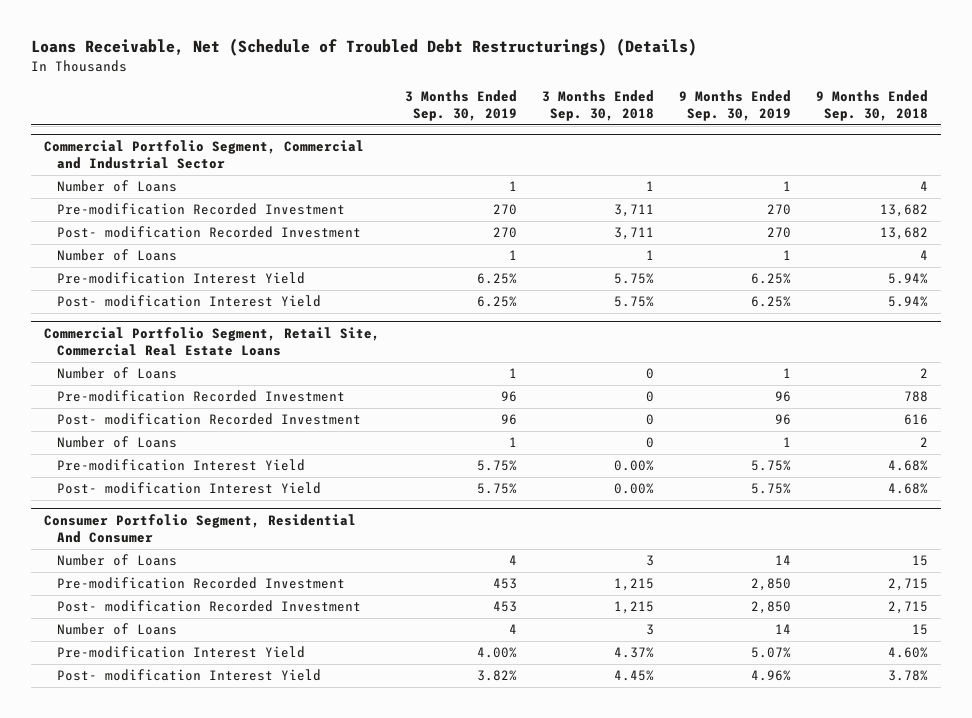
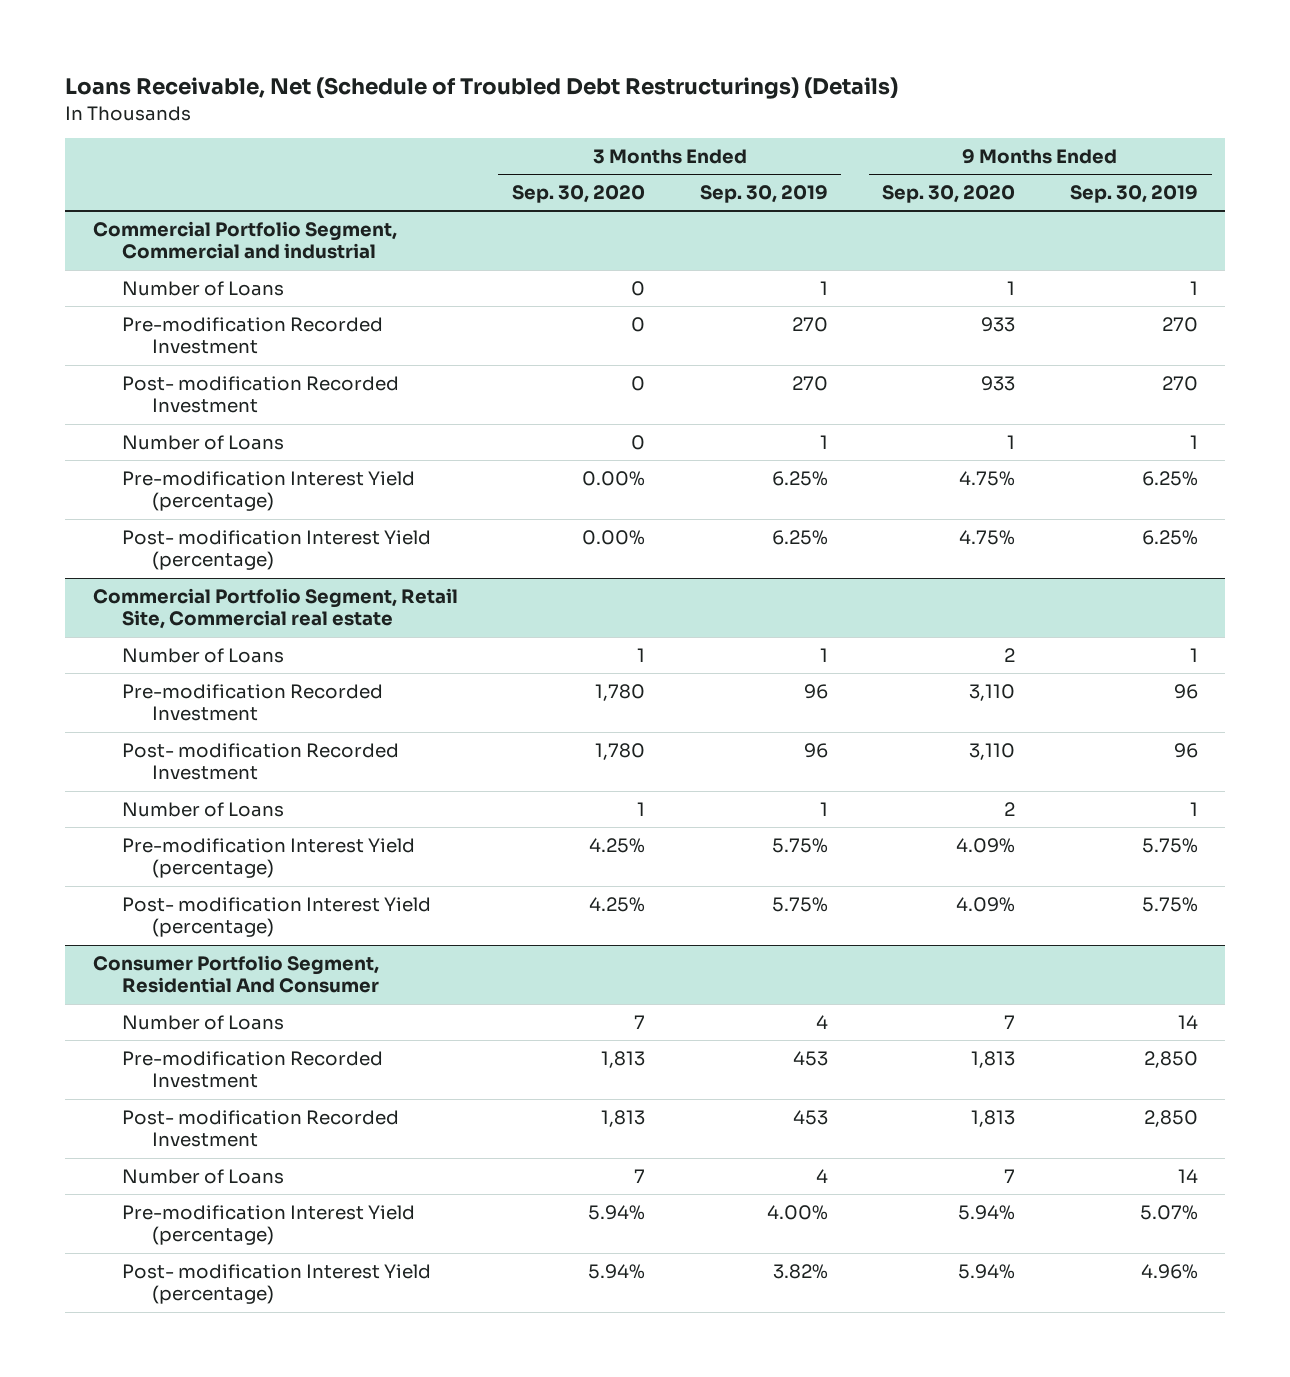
[541,89,654,121] 3 Months Ended Sep. 30, 2018 -> none
[816,89,929,121] 9 Months Ended Sep. 30, 2018 -> none
none -> [512,185,646,204] Sep. 30, 2020
none -> [882,185,1016,204] Sep. 30, 2020
[43,139,364,170] Commercial Portfolio Segment, Commercial and Industrial Sector -> [92,220,397,260] Commercial Portfolio Segment, Commercial and industrial
[56,272,305,285] Pre-modification Interest Yield -> [122,470,416,512] Pre-modification Interest Yield (percentage)
[56,295,321,308] Post- modification Interest Yield -> [122,529,432,571] Post- modification Interest Yield (percentage)
[43,326,380,357] Commercial Portfolio Segment, Retail Site, Commercial Real Estate Loans -> [92,587,458,630] Commercial Portfolio Segment, Retail Site, Commercial real estate
[56,459,305,472] Pre-modification Interest Yield -> [122,837,416,879] Pre-modification Interest Yield (percentage)
[56,482,321,495] Post- modification Interest Yield -> [122,896,432,938] Post- modification Interest Yield (percentage)
[56,646,305,659] Pre-modification Interest Yield -> [122,1204,416,1246] Pre-modification Interest Yield (percentage)
[56,669,321,682] Post- modification Interest Yield -> [122,1263,432,1305] Post- modification Interest Yield (percentage)

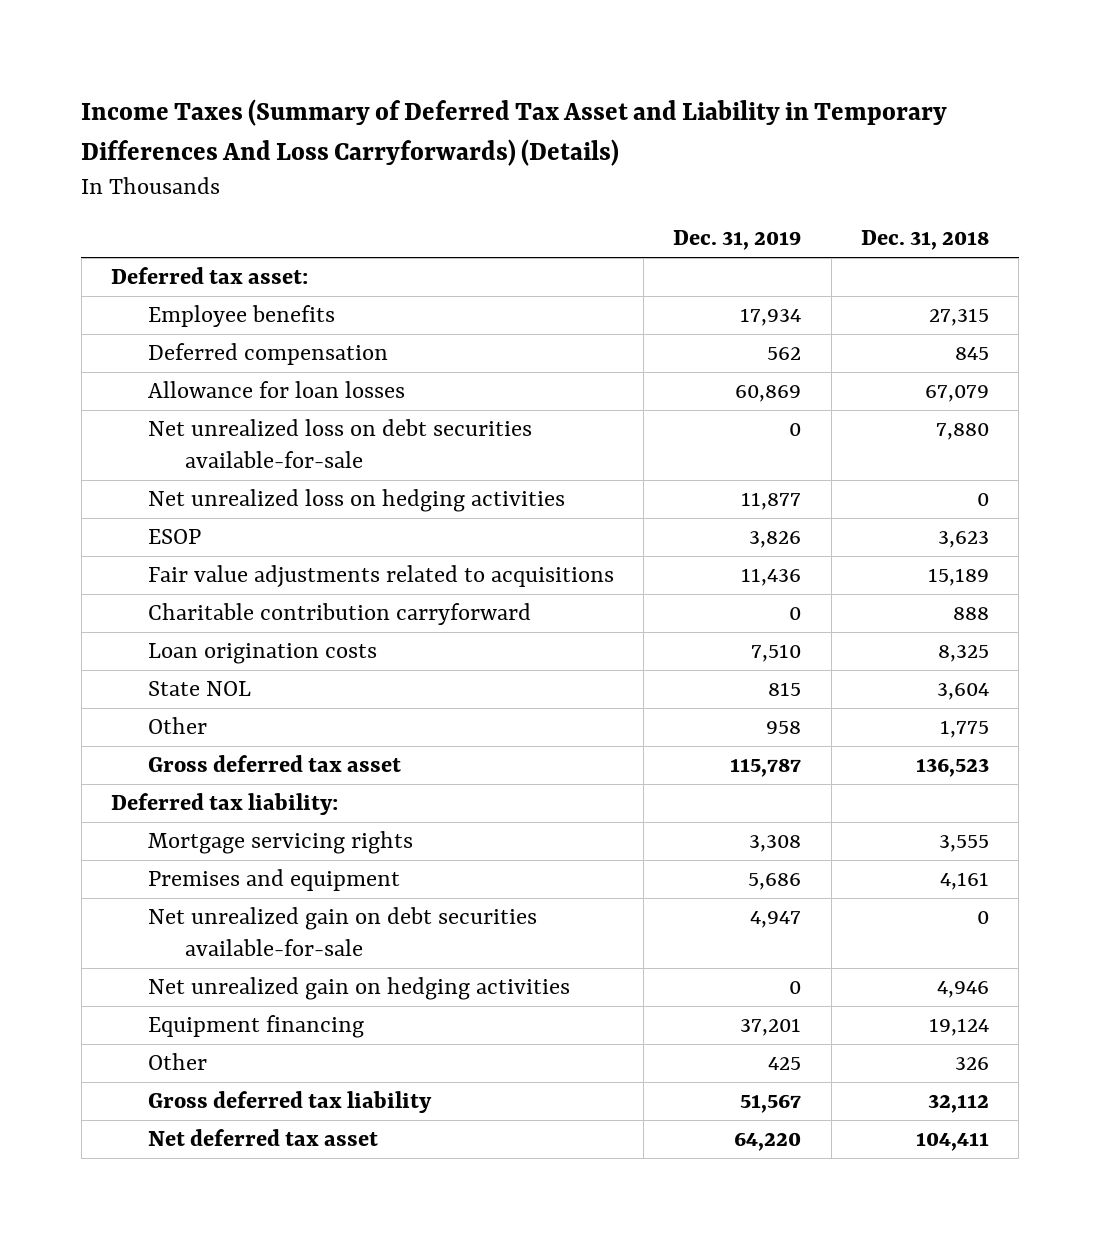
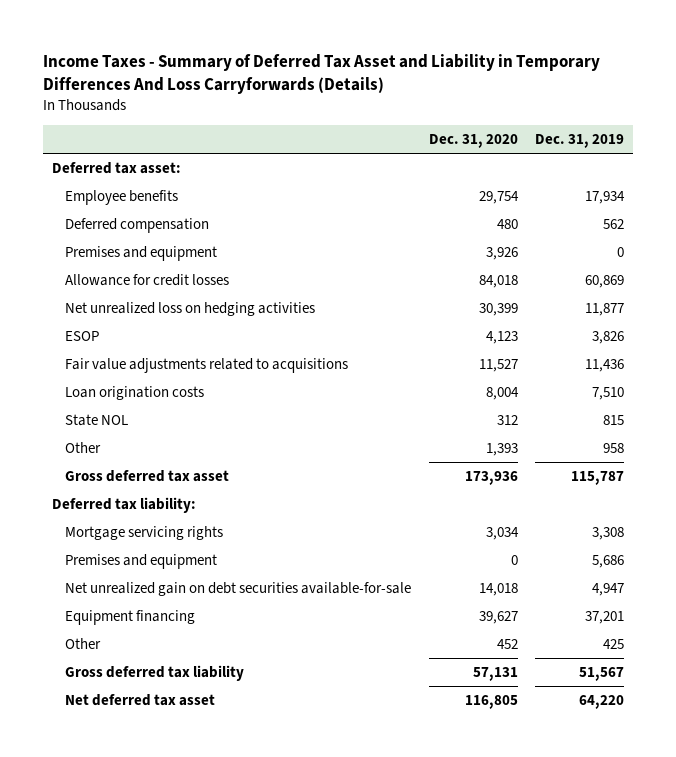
[81,99,948,166] Income Taxes (Summary of Deferred Tax Asset and Liability in Temporary Differences And Loss Carryforwards) (Details) -> [43,53,601,94] Income Taxes - Summary of Deferred Tax Asset and Liability in Temporary Differences And Loss Carryforwards (Details)
[861,230,990,251] Dec. 31, 2018 -> none
none -> [428,133,518,148] Dec. 31, 2020
[147,419,532,469] Net unrealized loss on debt securities available-for-sale -> none
none -> [64,246,217,262] Premises and equipment
[147,381,405,399] Allowance for loan losses -> [64,274,229,287] Allowance for credit losses
[147,603,531,626] Charitable contribution carryforward -> none
[147,977,570,1001] Net unrealized gain on hedging activities -> none

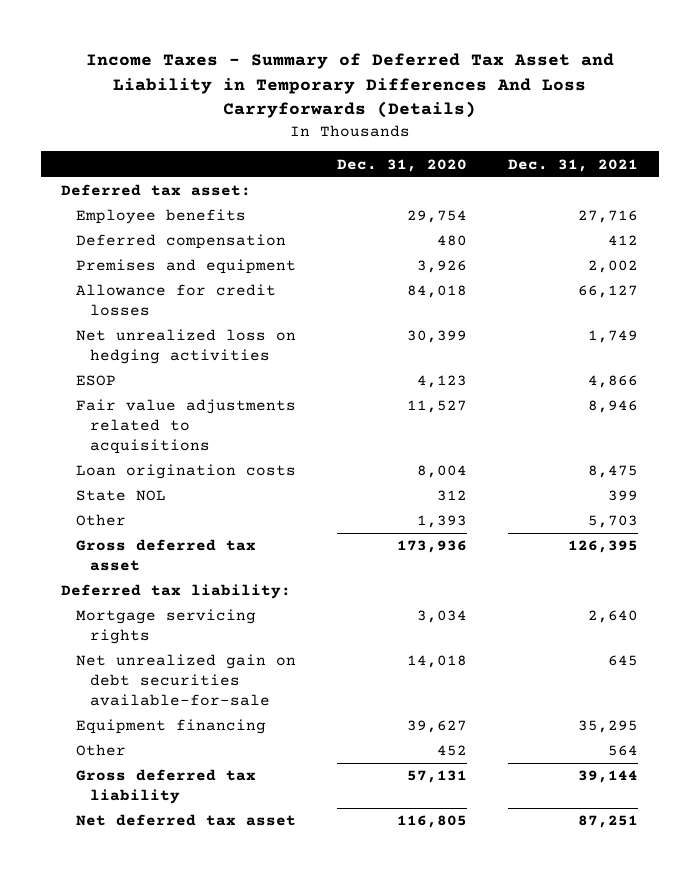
[535,133,625,148] Dec. 31, 2019 -> none
none -> [508,158,639,172] Dec. 31, 2021
[64,554,217,570] Premises and equipment -> none

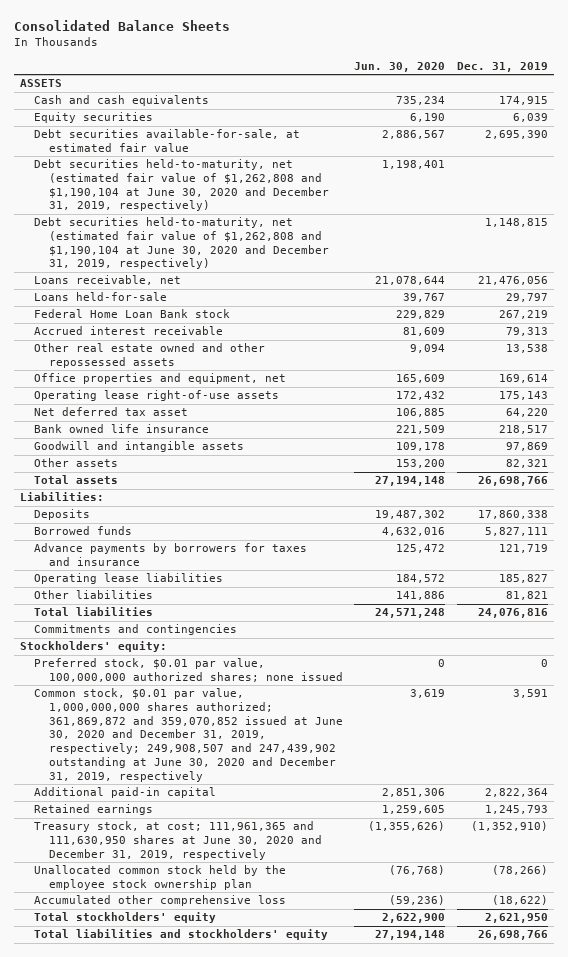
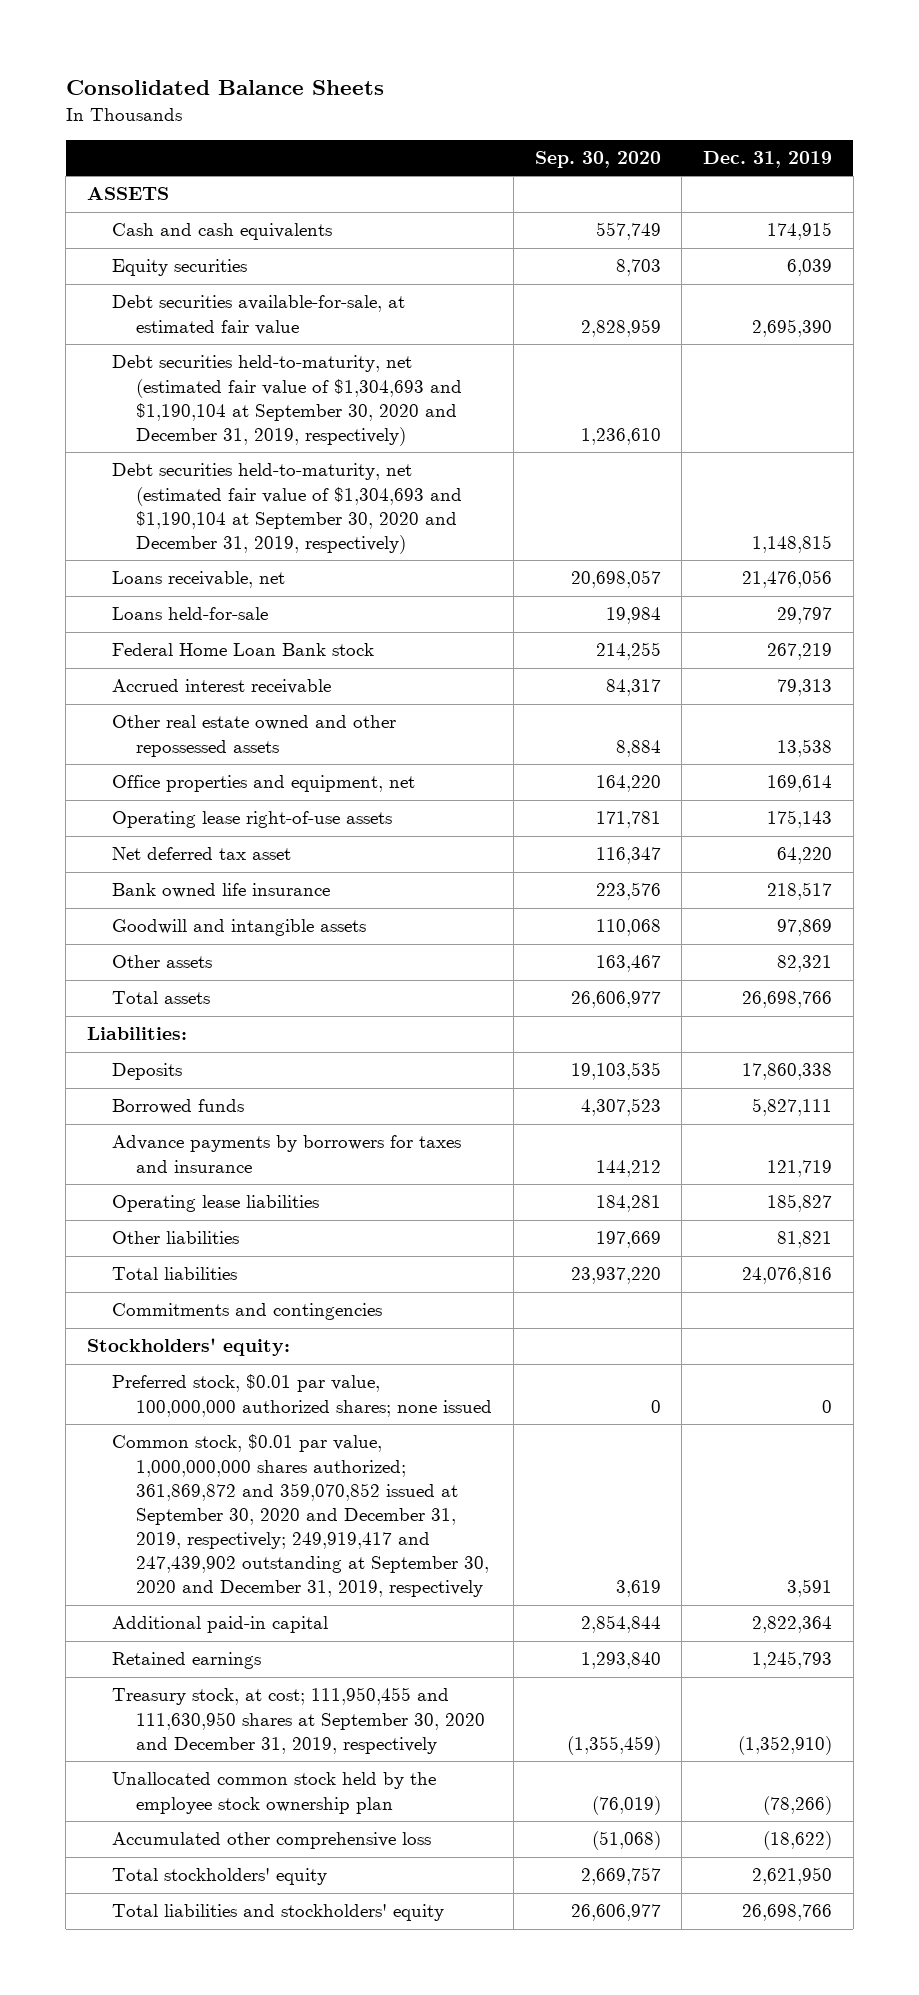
[354,61,446,72] Jun. 30, 2020 -> none
none -> [534,151,661,169] Sep. 30, 2020
[34,159,329,212] Debt securities held-to-maturity, net (estimated fair value of $1,262,808 and $1,190,104 at June 30, 2020 and December 31, 2019, respectively) -> [111,355,463,446] Debt securities held-to-maturity, net (estimated fair value of $1,304,693 and $1,190,104 at September 30, 2020 and December 31, 2019, respectively)
[34,217,329,270] Debt securities held-to-maturity, net (estimated fair value of $1,262,808 and $1,190,104 at June 30, 2020 and December 31, 2019, respectively) -> [111,463,463,554] Debt securities held-to-maturity, net (estimated fair value of $1,304,693 and $1,190,104 at September 30, 2020 and December 31, 2019, respectively)
[34,688,343,782] Common stock, $0.01 par value, 1,000,000,000 shares authorized; 361,869,872 and 359,070,852 issued at June 30, 2020 and December 31, 2019, respectively; 249,908,507 and 247,439,902 outstanding at June 30, 2020 and December 31, 2019, respectively -> [111,1434,490,1598] Common stock, $0.01 par value, 1,000,000,000 shares authorized; 361,869,872 and 359,070,852 issued at September 30, 2020 and December 31, 2019, respectively; 249,919,417 and 247,439,902 outstanding at September 30, 2020 and December 31, 2019, respectively
[34,821,322,860] Treasury stock, at cost; 111,961,365 and 111,630,950 shares at June 30, 2020 and December 31, 2019, respectively -> [111,1687,486,1754] Treasury stock, at cost; 111,950,455 and 111,630,950 shares at September 30, 2020 and December 31, 2019, respectively

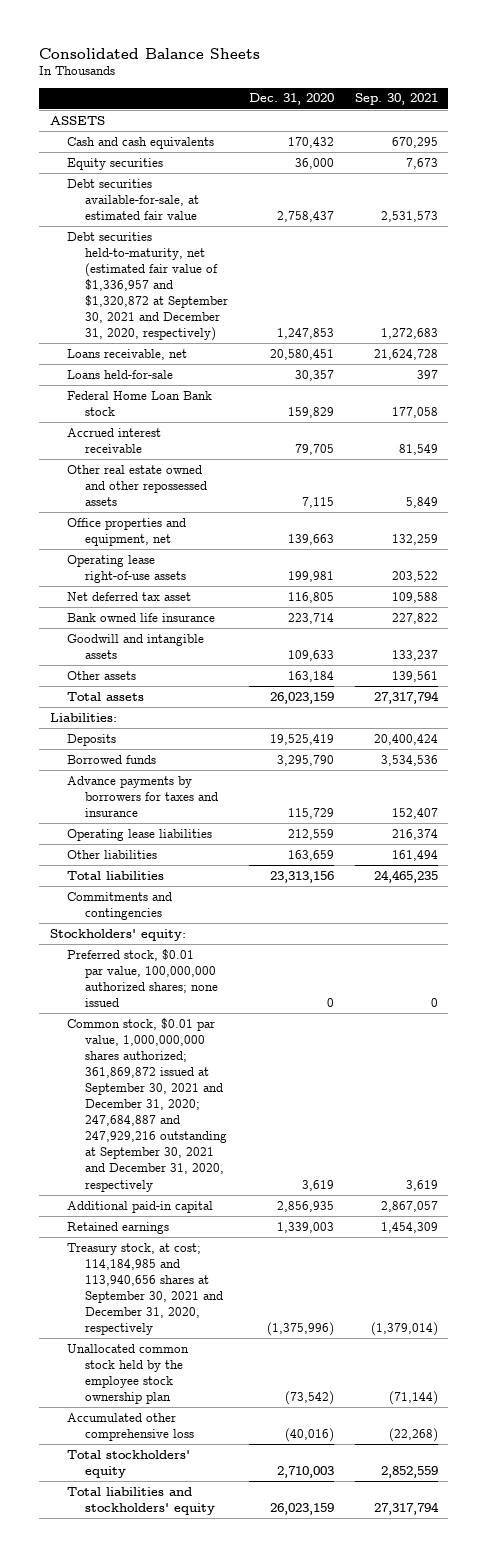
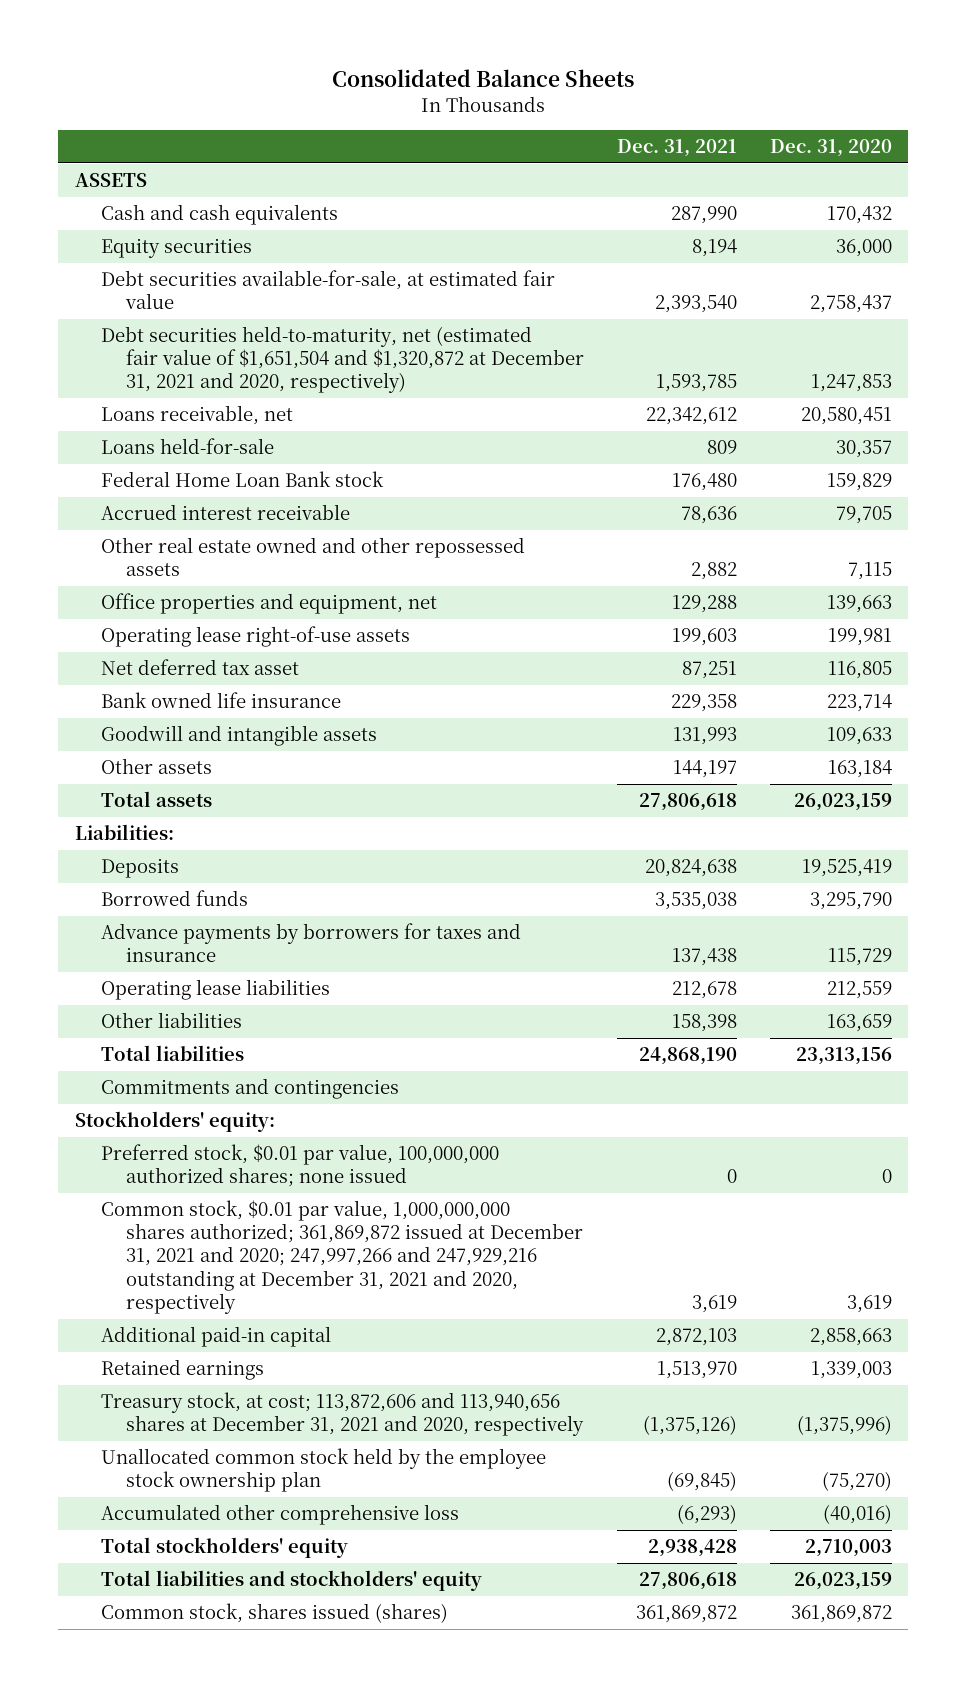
[354,93,438,106] Sep. 30, 2021 -> none
none -> [616,139,737,158] Dec. 31, 2021
[67,231,228,342] Debt securities held-to-maturity, net (estimated fair value of $1,336,957 and $1,320,872 at September 30, 2021 and December 31, 2020, respectively) -> [100,326,585,394] Debt securities held-to-maturity, net (estimated fair value of $1,651,504 and $1,320,872 at December 31, 2021 and 2020, respectively)
[67,1017,227,1192] Common stock, $0.01 par value, 1,000,000,000 shares authorized; 361,869,872 issued at September 30, 2021 and December 31, 2020; 247,684,887 and 247,929,216 outstanding at September 30, 2021 and December 31, 2020, respectively -> [100,1200,584,1314] Common stock, $0.01 par value, 1,000,000,000 shares authorized; 361,869,872 issued at December 31, 2021 and 2020; 247,997,266 and 247,929,216 outstanding at December 31, 2021 and 2020, respectively
[276,1200,334,1212] 2,856,935 -> [809,1328,892,1347] 2,858,663
[67,1242,223,1336] Treasury stock, at cost; 114,184,985 and 113,940,656 shares at September 30, 2021 and December 31, 2020, respectively -> [100,1392,585,1437] Treasury stock, at cost; 113,872,606 and 113,940,656 shares at December 31, 2021 and 2020, respectively
[284,1390,334,1405] (73,542) -> [821,1471,892,1492] (75,270)
none -> [100,1603,448,1624] Common stock, shares issued (shares)

